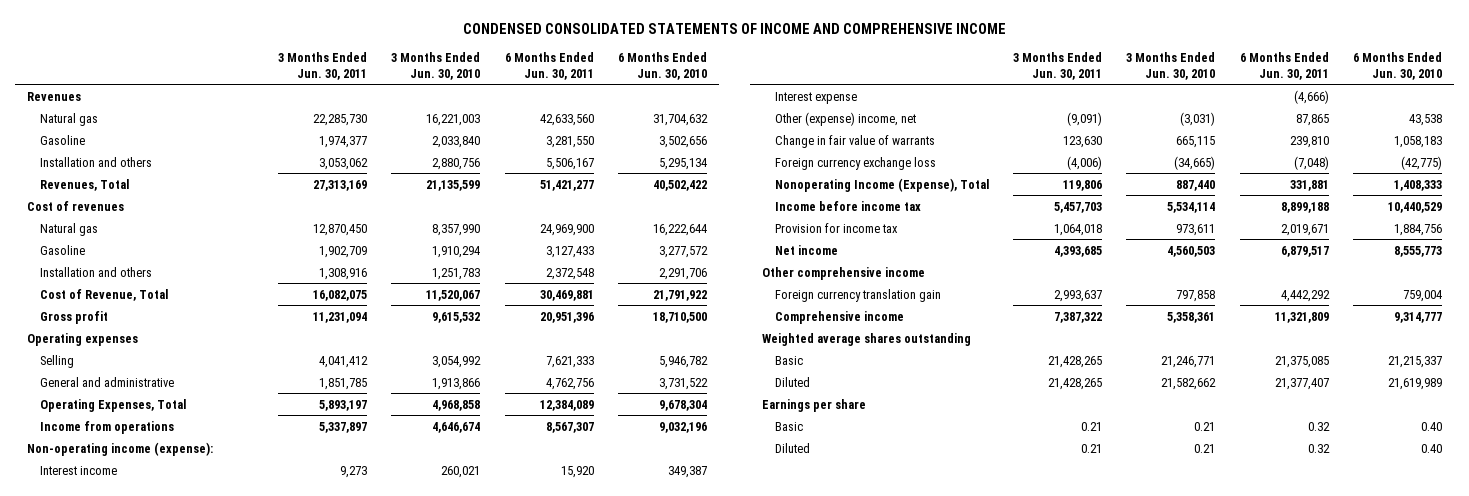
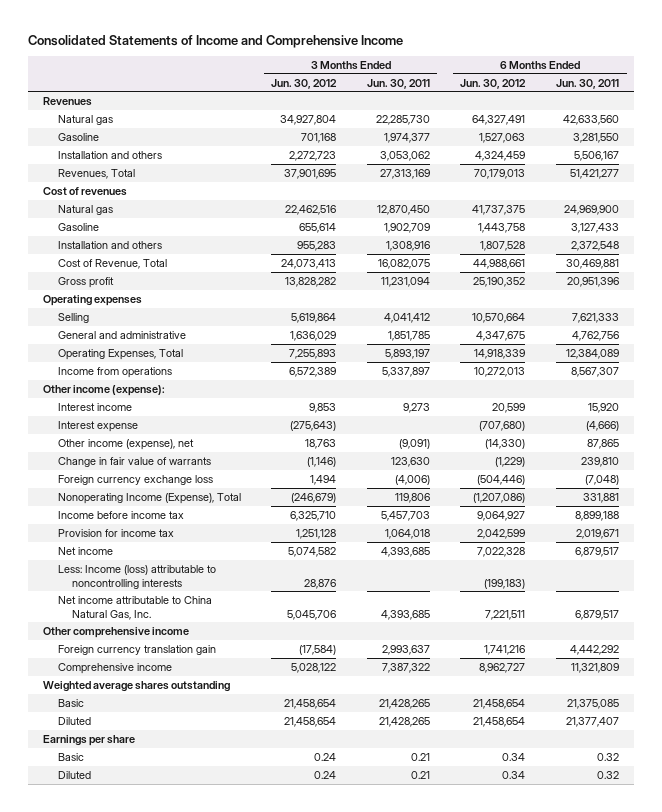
[462,23,1006,35] CONDENSED CONSOLIDATED STATEMENTS OF INCOME AND COMPREHENSIVE INCOME -> [27,35,403,49] Consolidated Statements of Income and Comprehensive Income
[391,52,481,80] 3 Months Ended Jun. 30, 2010 -> none
[617,52,707,80] 6 Months Ended Jun. 30, 2010 -> none
none -> [271,78,338,89] Jun. 30, 2012
none -> [460,78,527,89] Jun. 30, 2012
[27,441,214,456] Non-operating income (expense): -> [42,384,165,396] Other income (expense):
[774,111,916,126] Other (expense) income, net -> [57,438,194,450] Other income (expense), net
none -> [57,564,216,589] Less: Income (loss) attributable to noncontrolling interests
none -> [57,595,212,620] Net income attributable to China Natural Gas, Inc.

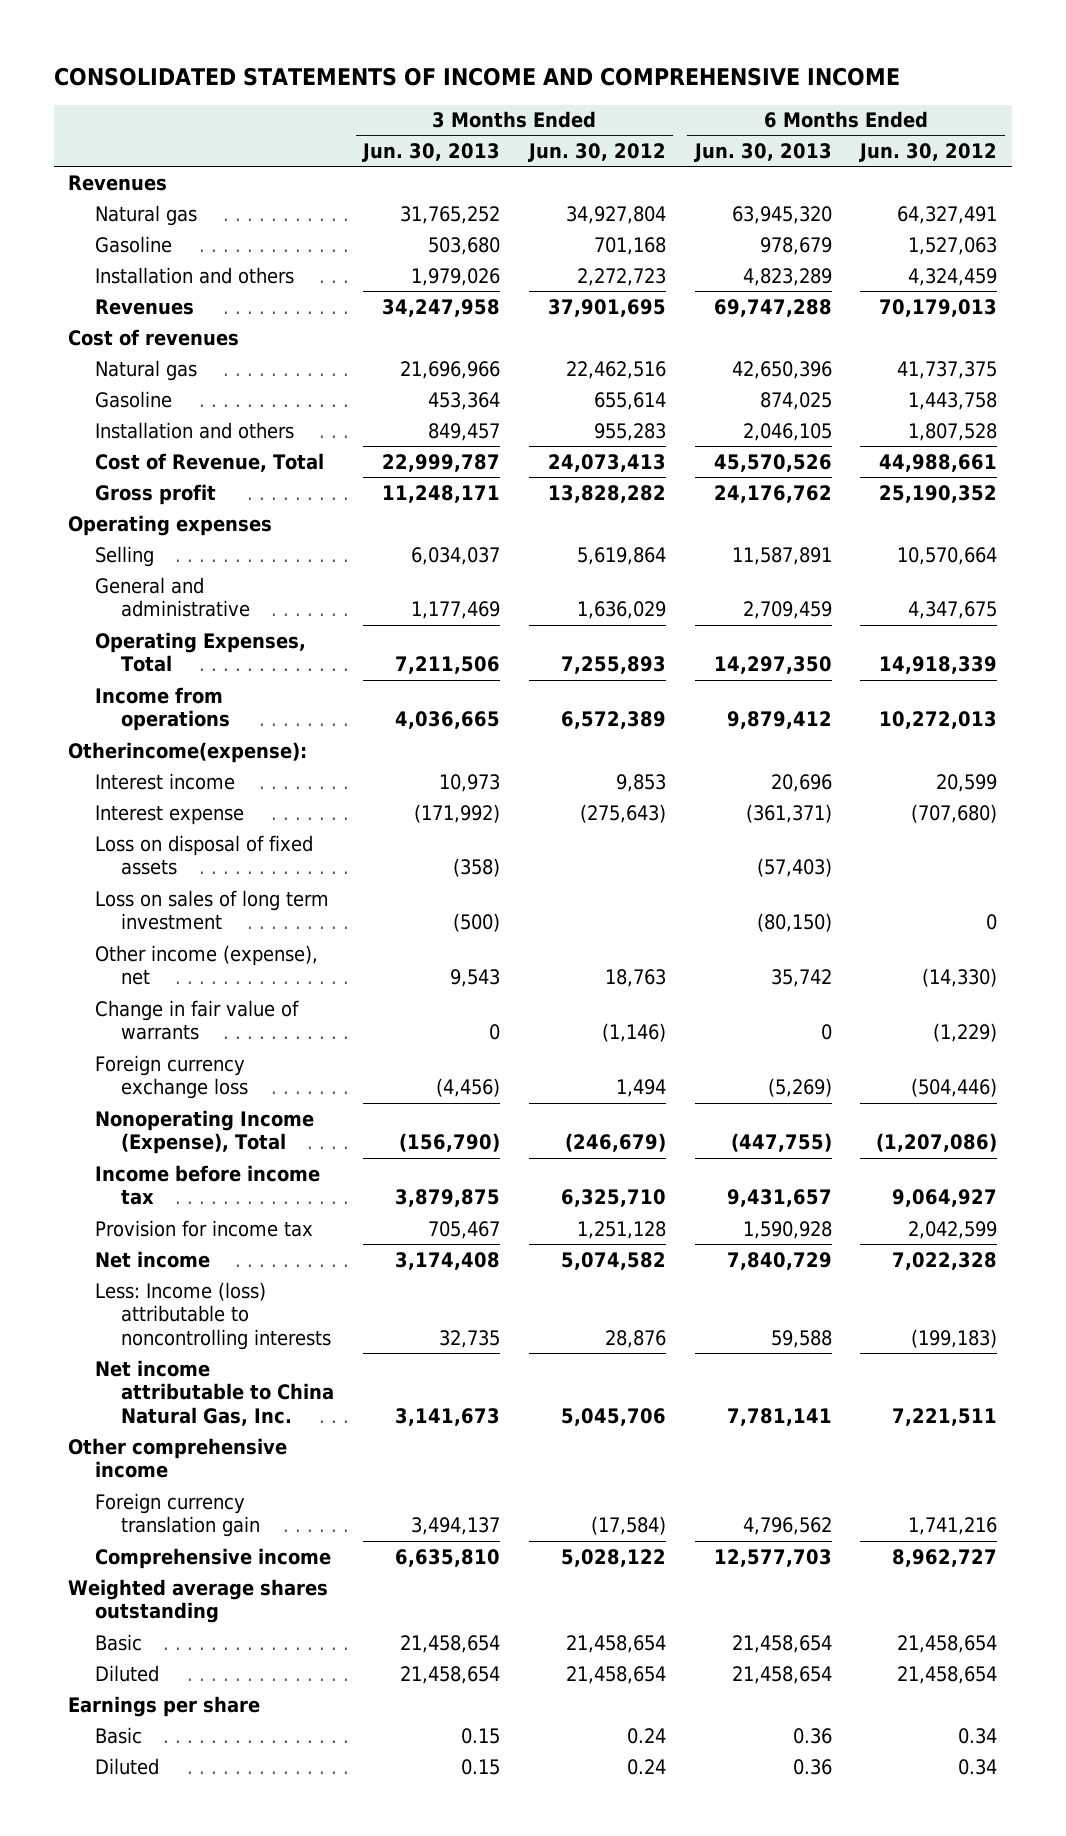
[27,35,403,49] Consolidated Statements of Income and Comprehensive Income -> [53,66,900,86] CONSOLIDATED STATEMENTS OF INCOME AND COMPREHENSIVE INCOME
[366,78,430,89] Jun. 30, 2011 -> none
[555,78,619,89] Jun. 30, 2011 -> none
none -> [362,143,501,163] Jun. 30, 2013
none -> [693,143,832,163] Jun. 30, 2013
[57,168,135,179] Revenues, Total -> [94,298,194,315] Revenues
[42,384,165,396] Other income (expense): -> [68,741,308,763] Otherincome(expense):
none -> [94,834,313,876] Loss on disposal of fixed assets
none -> [94,889,329,931] Loss on sales of long term investment

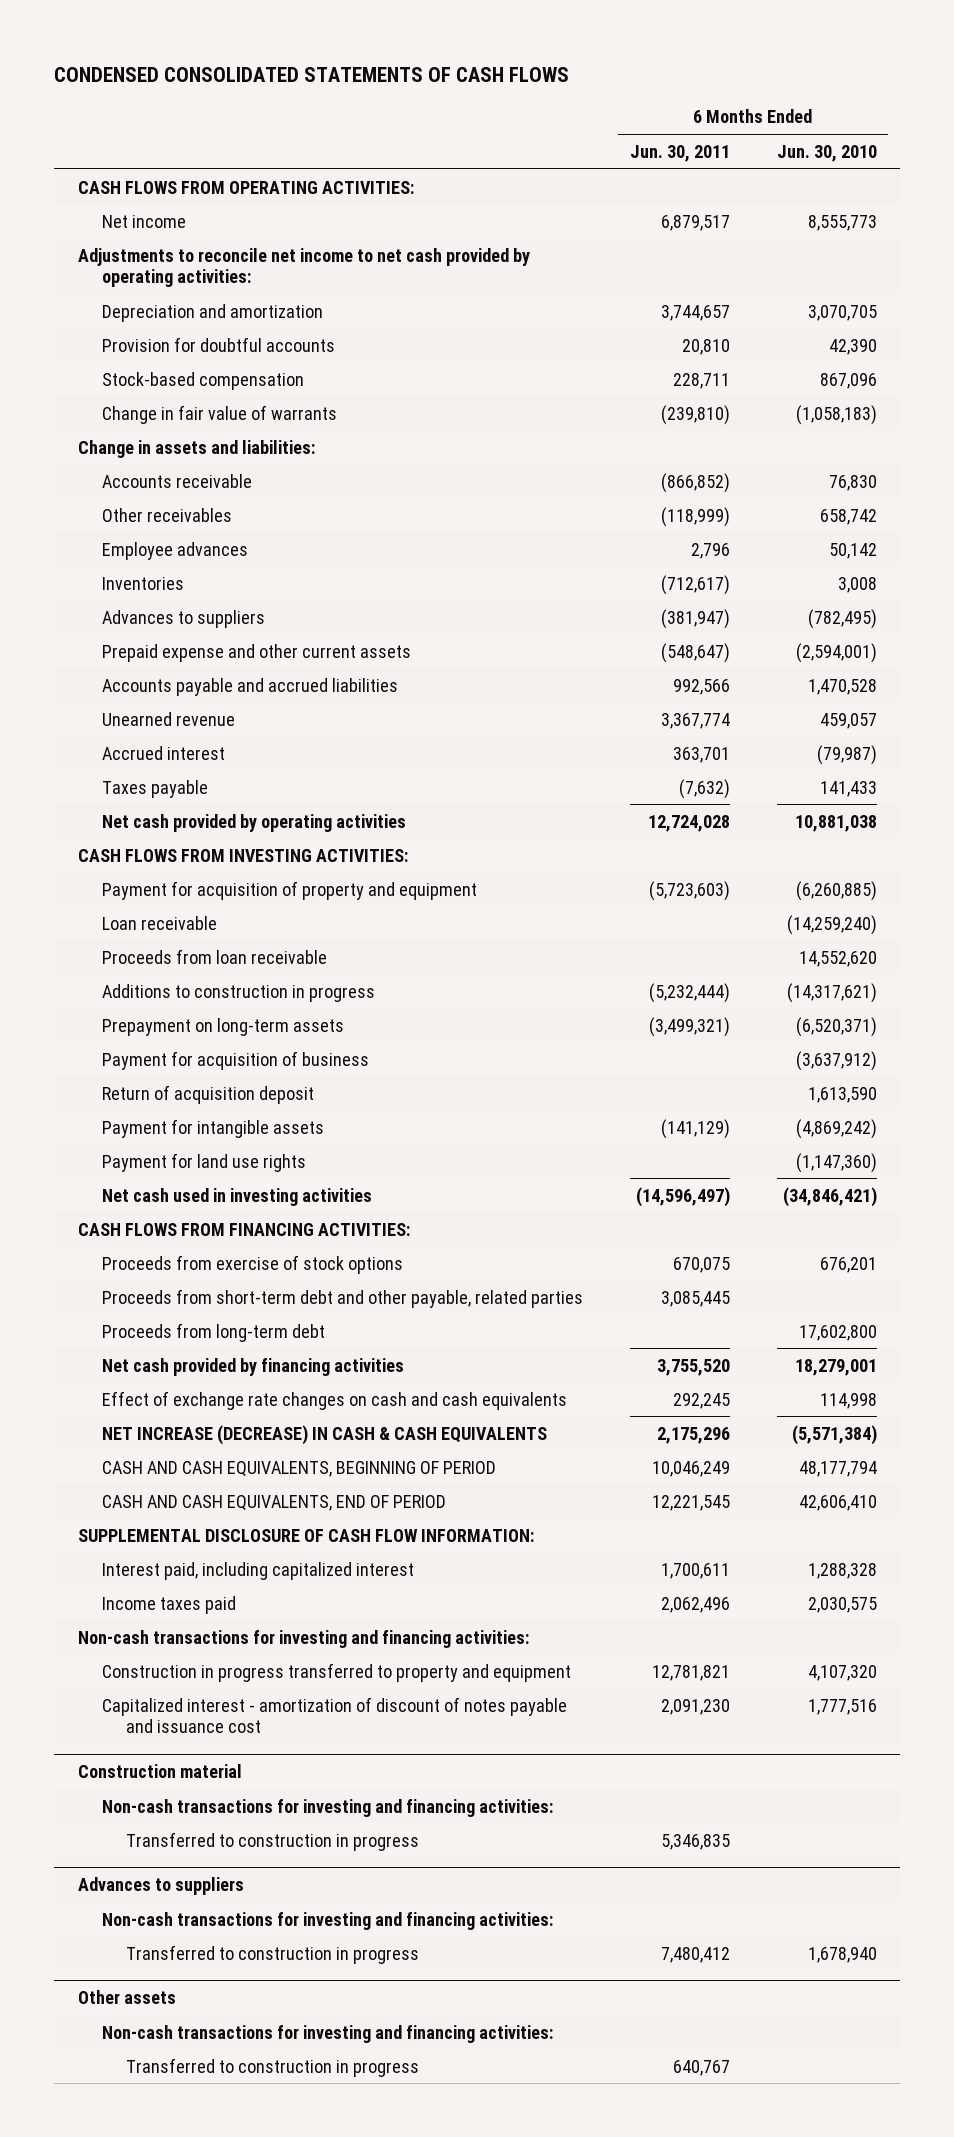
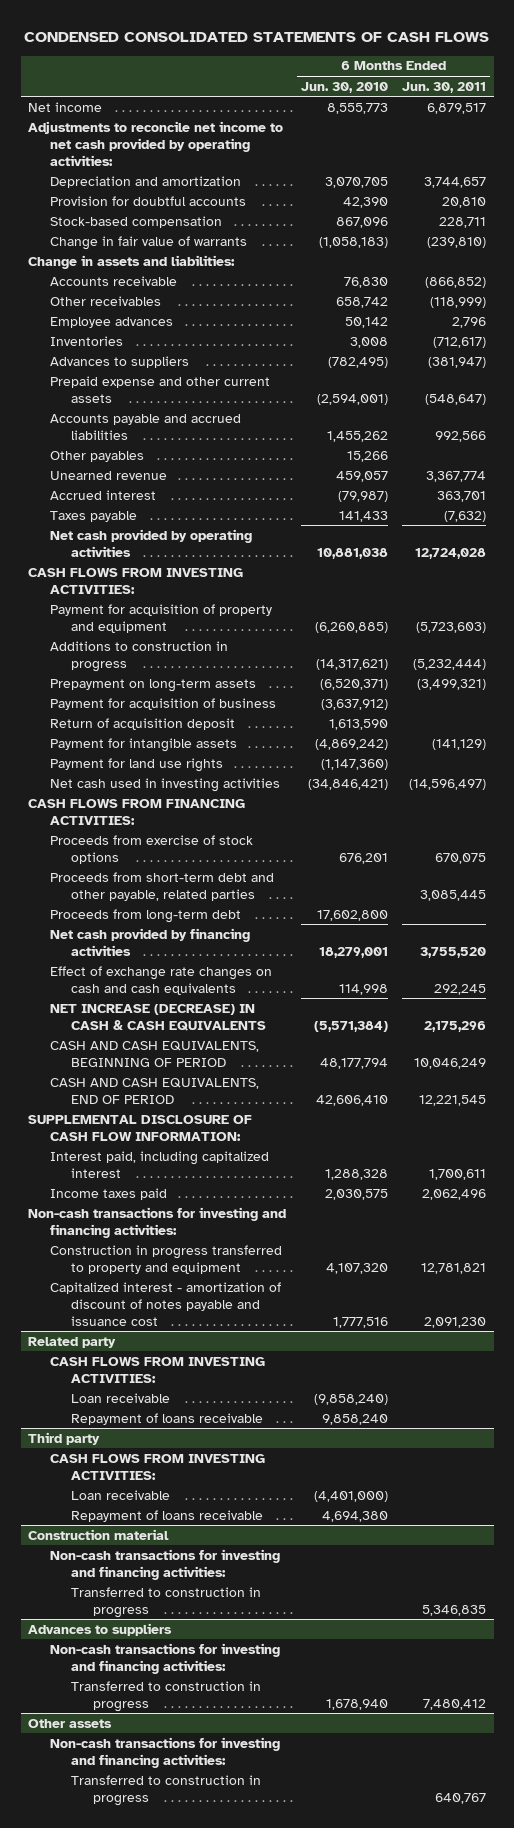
[77,180,414,194] CASH FLOWS FROM OPERATING ACTIVITIES: -> none
[807,678,877,695] 1,470,528 -> [326,430,388,442] 1,455,262
none -> [49,450,144,462] Other payables
[101,915,217,930] Loan receivable -> none
[101,948,327,964] Proceeds from loan receivable -> none
none -> [28,1336,117,1348] Related party
none -> [49,1356,265,1383] CASH FLOWS FROM INVESTING ACTIVITIES:
none -> [71,1392,171,1403] Loan receivable
none -> [71,1412,264,1425] Repayment of loans receivable
none -> [28,1431,101,1445] Third party
none -> [49,1453,265,1480] CASH FLOWS FROM INVESTING ACTIVITIES:
none -> [71,1489,171,1500] Loan receivable
none -> [71,1509,264,1522] Repayment of loans receivable

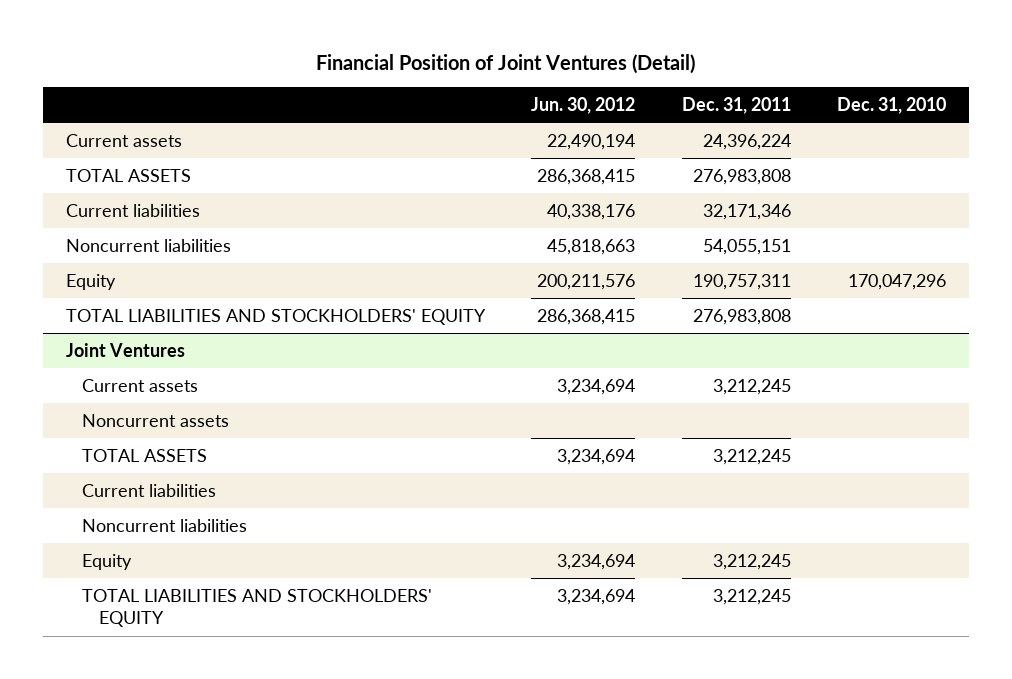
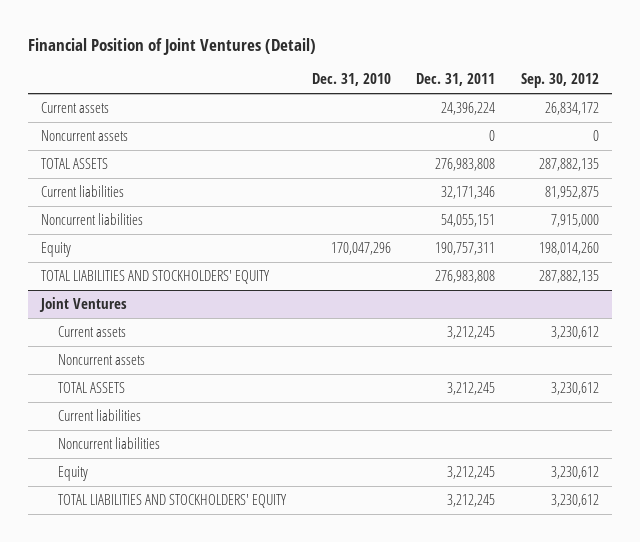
[531,96,636,114] Jun. 30, 2012 -> none
none -> [521,73,600,89] Sep. 30, 2012
none -> [41,130,129,142] Noncurrent assets

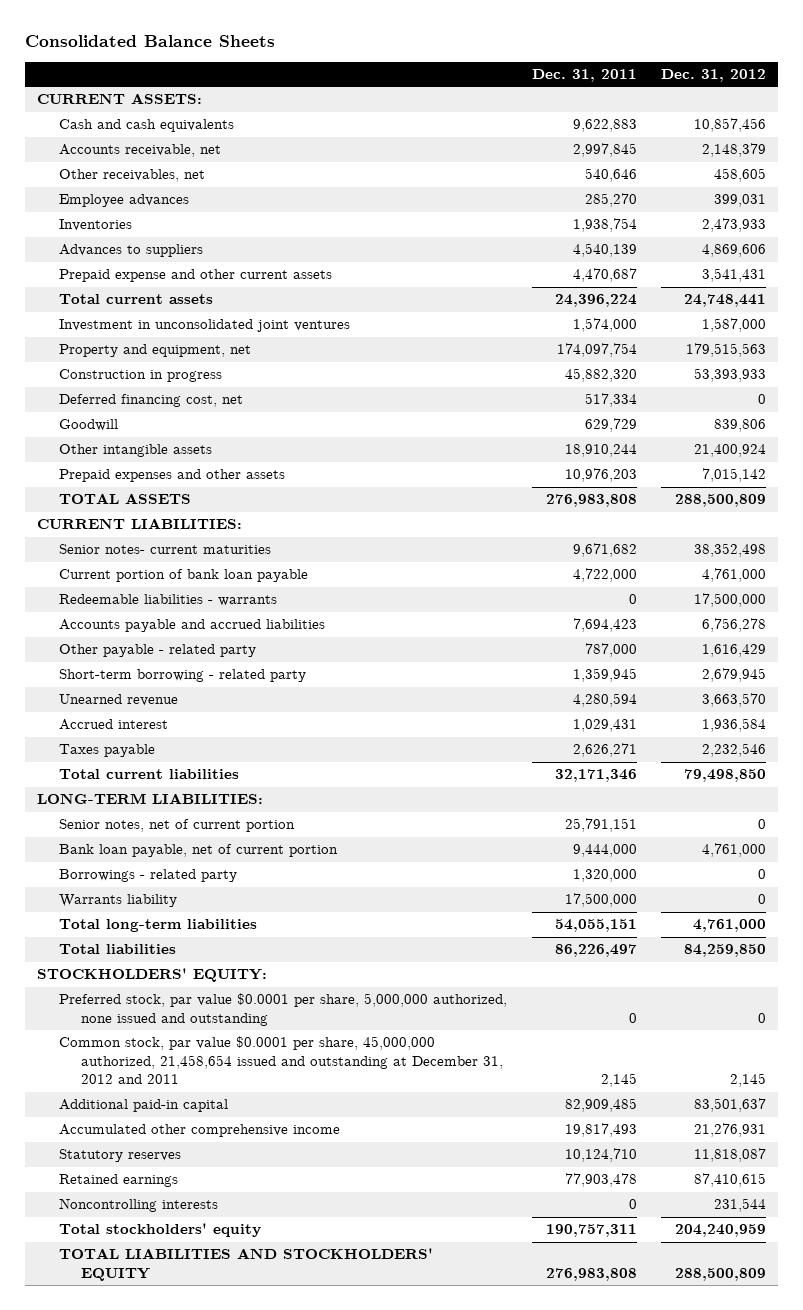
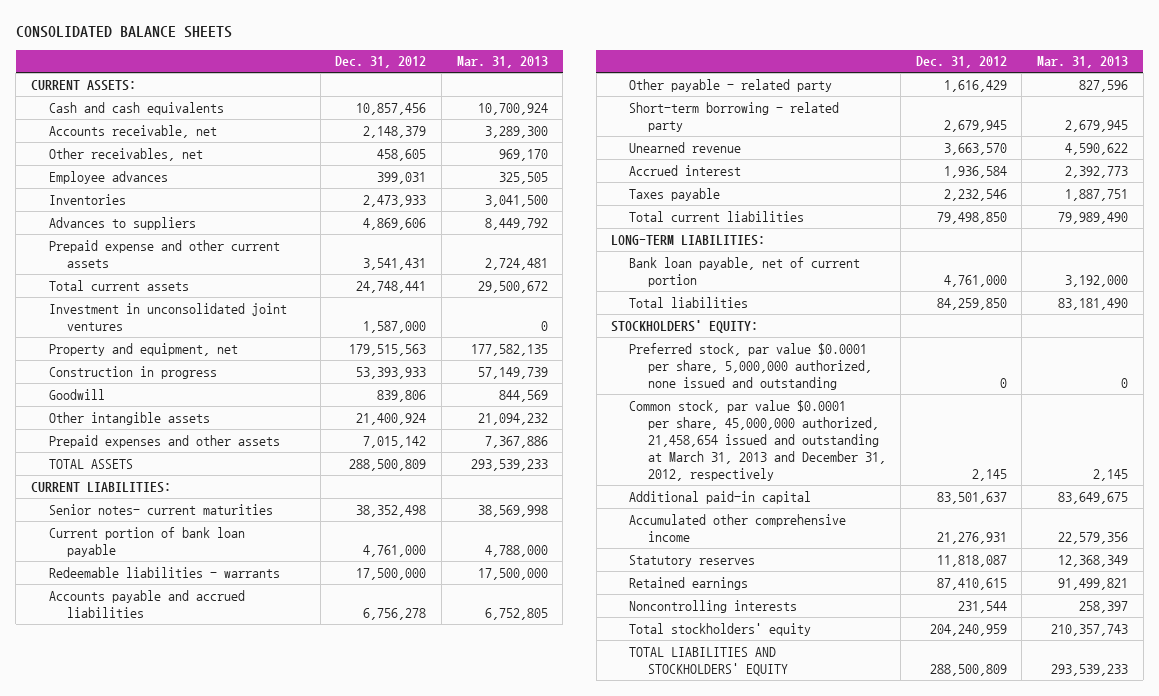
[24,35,275,48] Consolidated Balance Sheets -> [15,26,232,39] CONSOLIDATED BALANCE SHEETS
[531,68,637,82] Dec. 31, 2011 -> none
none -> [456,56,548,69] Mar. 31, 2013
[59,394,244,408] Deferred financing cost, net -> none
[59,819,296,833] Senior notes, net of current portion -> none
[59,869,238,883] Borrowings - related party -> none
[59,894,178,908] Warrants liability -> none
[59,919,258,933] Total long-term liabilities -> none
[59,1036,504,1085] Common stock, par value $0.0001 per share, 45,000,000 authorized, 21,458,654 issued and outstanding at December 31, 2012 and 2011 -> [629,399,886,481] Common stock, par value $0.0001 per share, 45,000,000 authorized, 21,458,654 issued and outstanding at March 31, 2013 and December 31, 2012, respectively

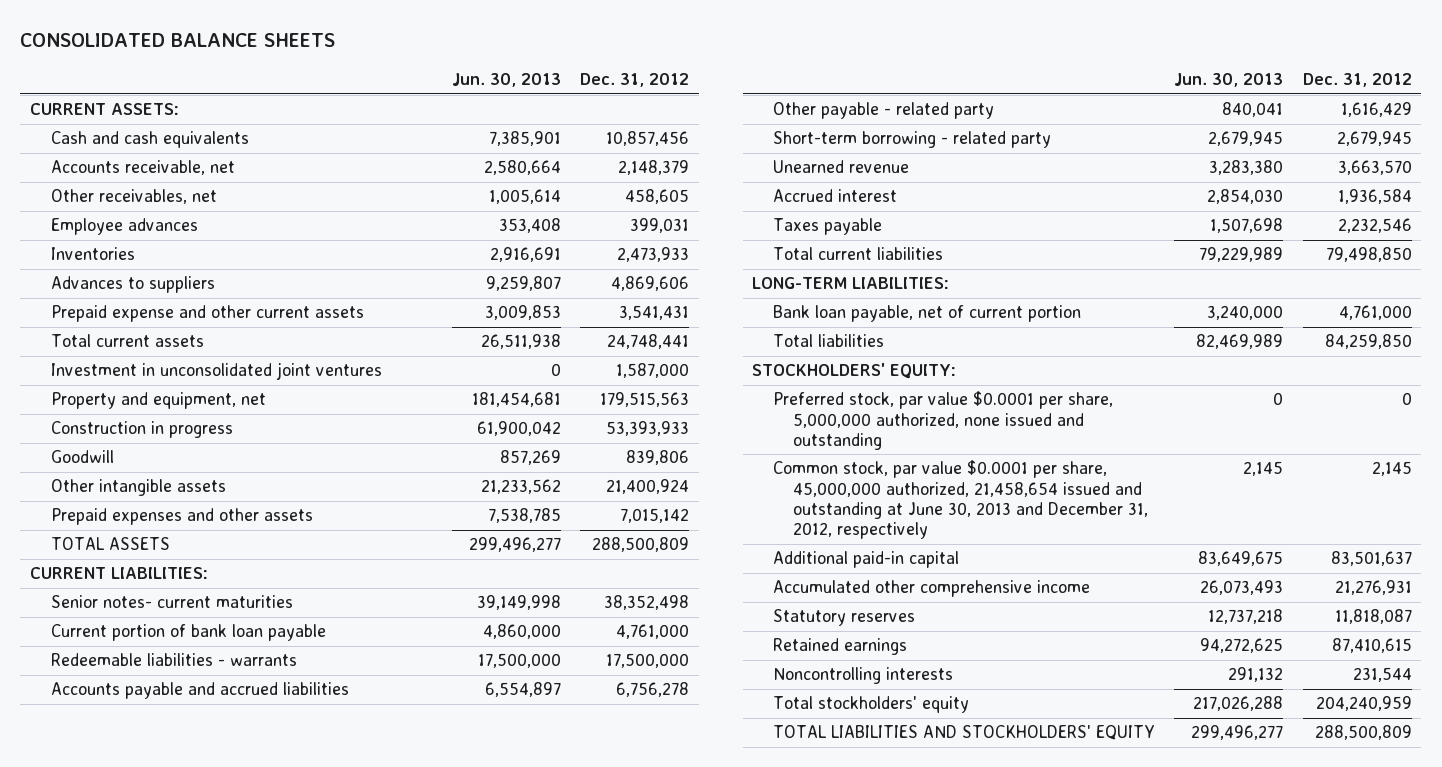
[456,56,548,69] Mar. 31, 2013 -> none
none -> [452,73,562,88] Jun. 30, 2013
[629,399,886,481] Common stock, par value $0.0001 per share, 45,000,000 authorized, 21,458,654 issued and outstanding at March 31, 2013 and December 31, 2012, respectively -> [772,460,1149,540] Common stock, par value $0.0001 per share, 45,000,000 authorized, 21,458,654 issued and outstanding at June 30, 2013 and December 31, 2012, respectively

